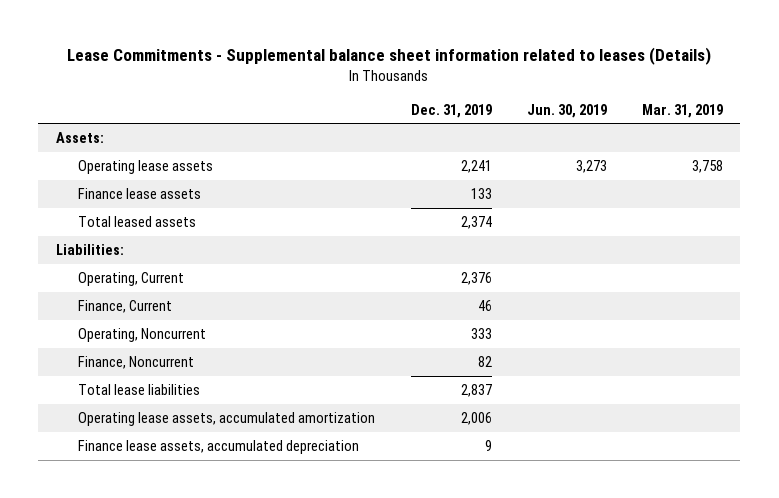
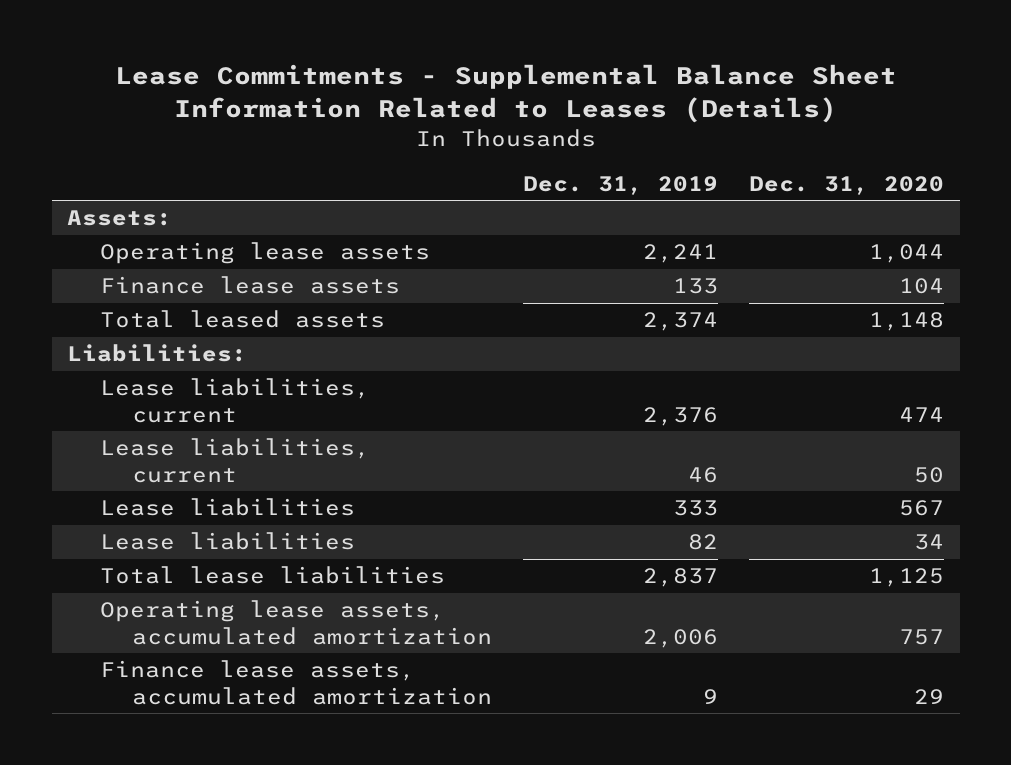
[67,47,712,66] Lease Commitments - Supplemental balance sheet information related to leases (Details) -> [114,64,897,124] Lease Commitments - Supplemental Balance Sheet Information Related to Leases (Details)
[526,103,607,118] Jun. 30, 2019 -> none
[641,103,723,118] Mar. 31, 2019 -> none
none -> [749,175,945,195] Dec. 31, 2020
[78,271,185,286] Operating, Current -> [99,378,370,423] Lease liabilities, current
[78,299,173,313] Finance, Current -> [99,438,370,483] Lease liabilities, current
[78,327,207,342] Operating, Noncurrent -> [99,498,355,517] Lease liabilities
[78,355,195,369] Finance, Noncurrent -> [99,532,355,551] Lease liabilities
[78,439,360,454] Finance lease assets, accumulated depreciation -> [99,660,493,705] Finance lease assets, accumulated amortization

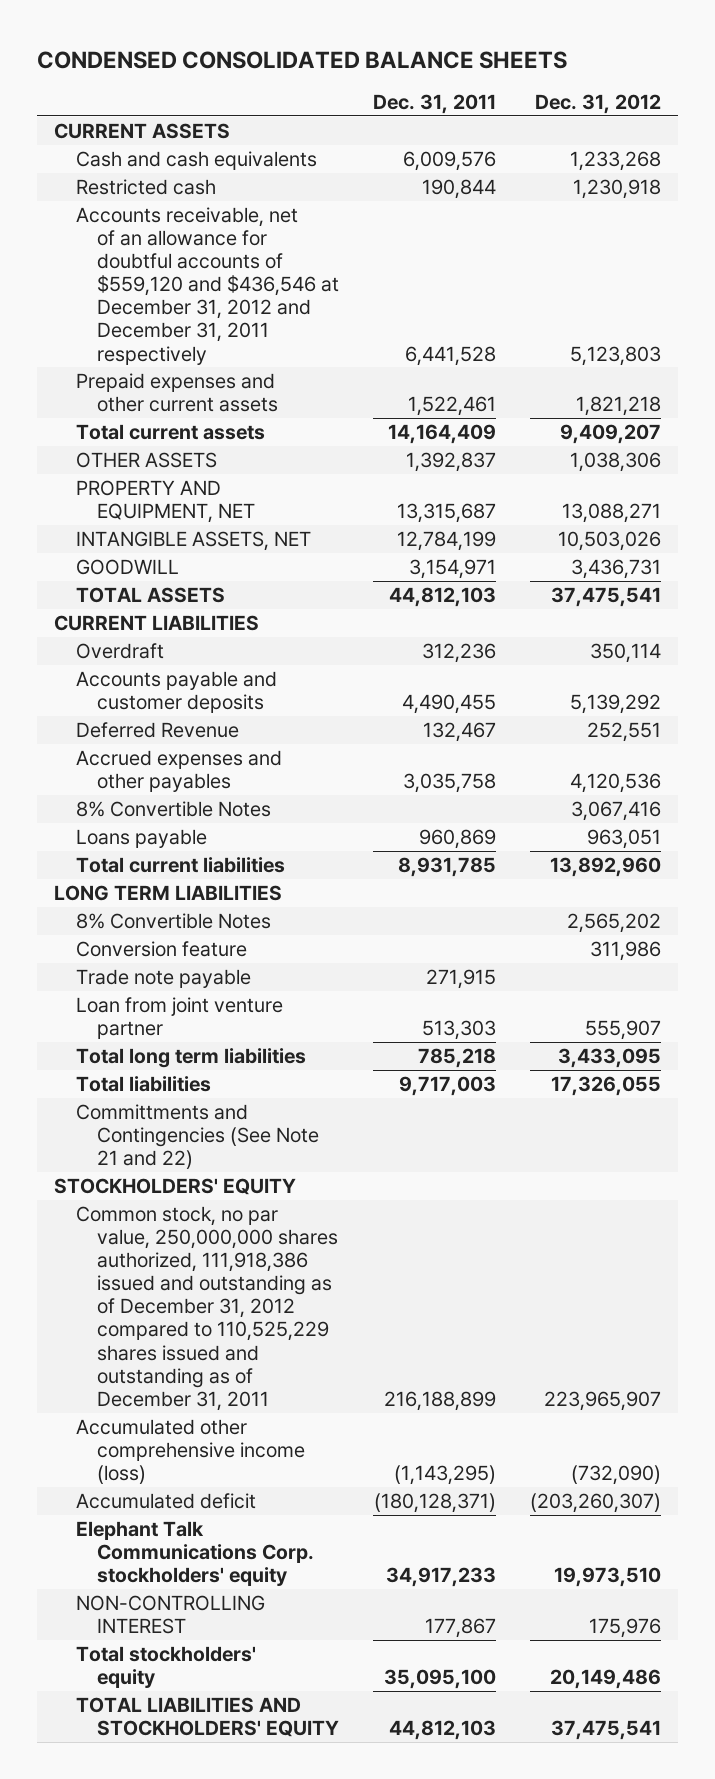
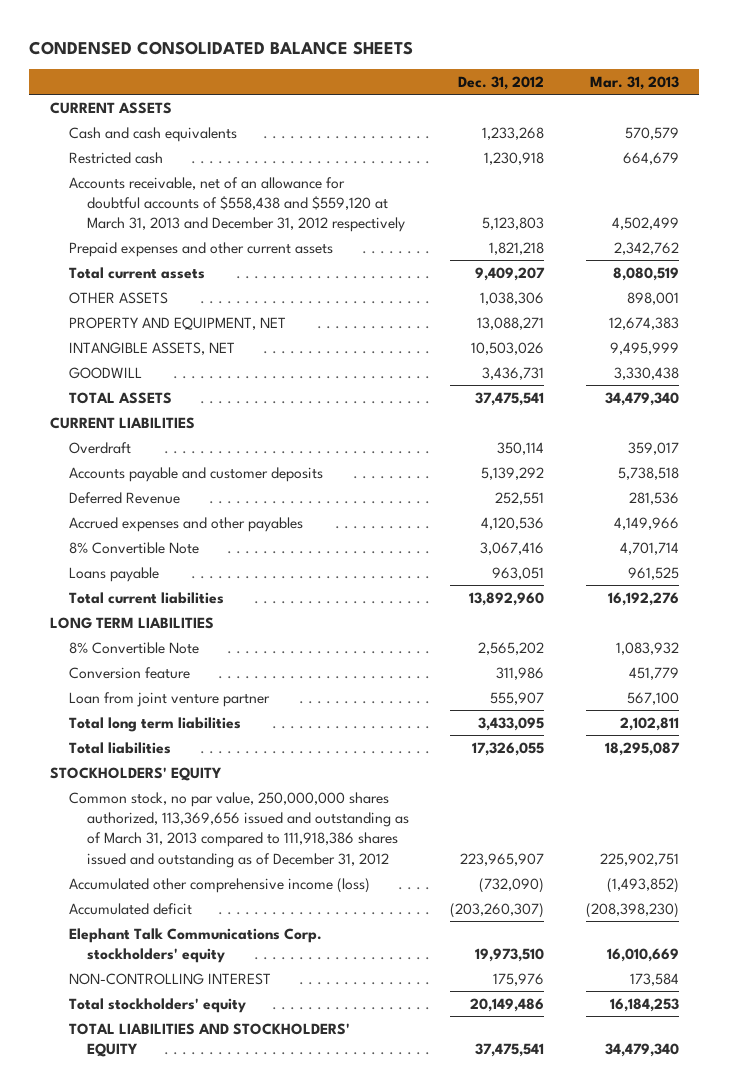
[372,94,496,115] Dec. 31, 2011 -> none
none -> [589,75,679,90] Mar. 31, 2013
[75,206,339,365] Accounts receivable, net of an allowance for doubtful accounts of $559,120 and $436,546 at December 31, 2012 and December 31, 2011 respectively -> [68,176,406,233] Accounts receivable, net of an allowance for doubtful accounts of $558,438 and $559,120 at March 31, 2013 and December 31, 2012 respectively
[75,800,271,817] 8% Convertible Notes -> [68,541,199,554] 8% Convertible Note
[75,912,271,929] 8% Convertible Notes -> [68,641,199,654] 8% Convertible Note
[75,968,251,988] Trade note payable -> none
[75,1103,319,1170] Committments and Contingencies (See Note 21 and 22) -> none
[75,1205,338,1411] Common stock, no par value, 250,000,000 shares authorized, 111,918,386 issued and outstanding as of December 31, 2012 compared to 110,525,229 shares issued and outstanding as of December 31, 2011 -> [68,791,410,868] Common stock, no par value, 250,000,000 shares authorized, 113,369,656 issued and outstanding as of March 31, 2013 compared to 111,918,386 shares issued and outstanding as of December 31, 2012

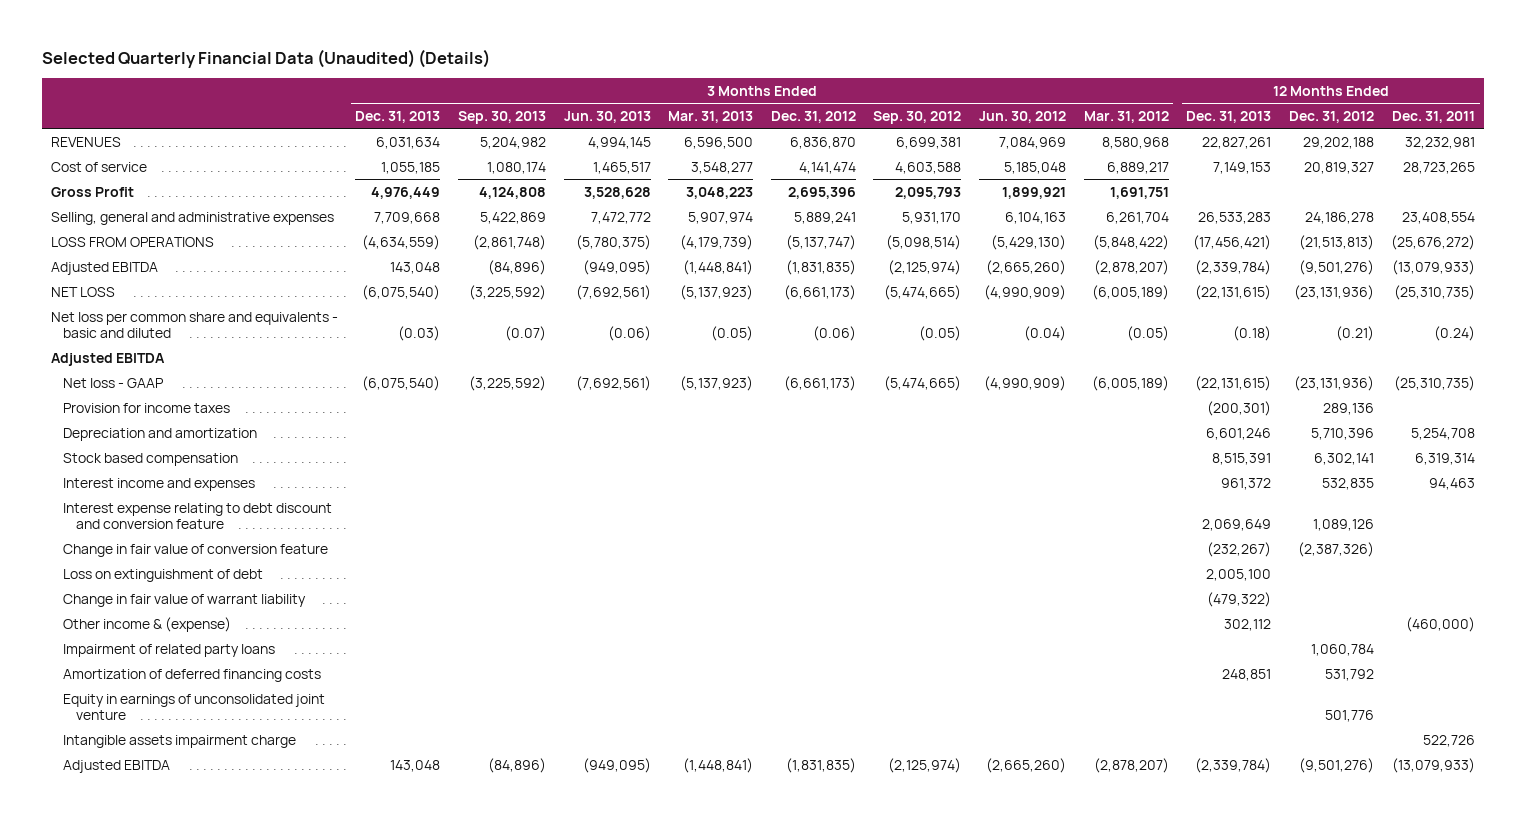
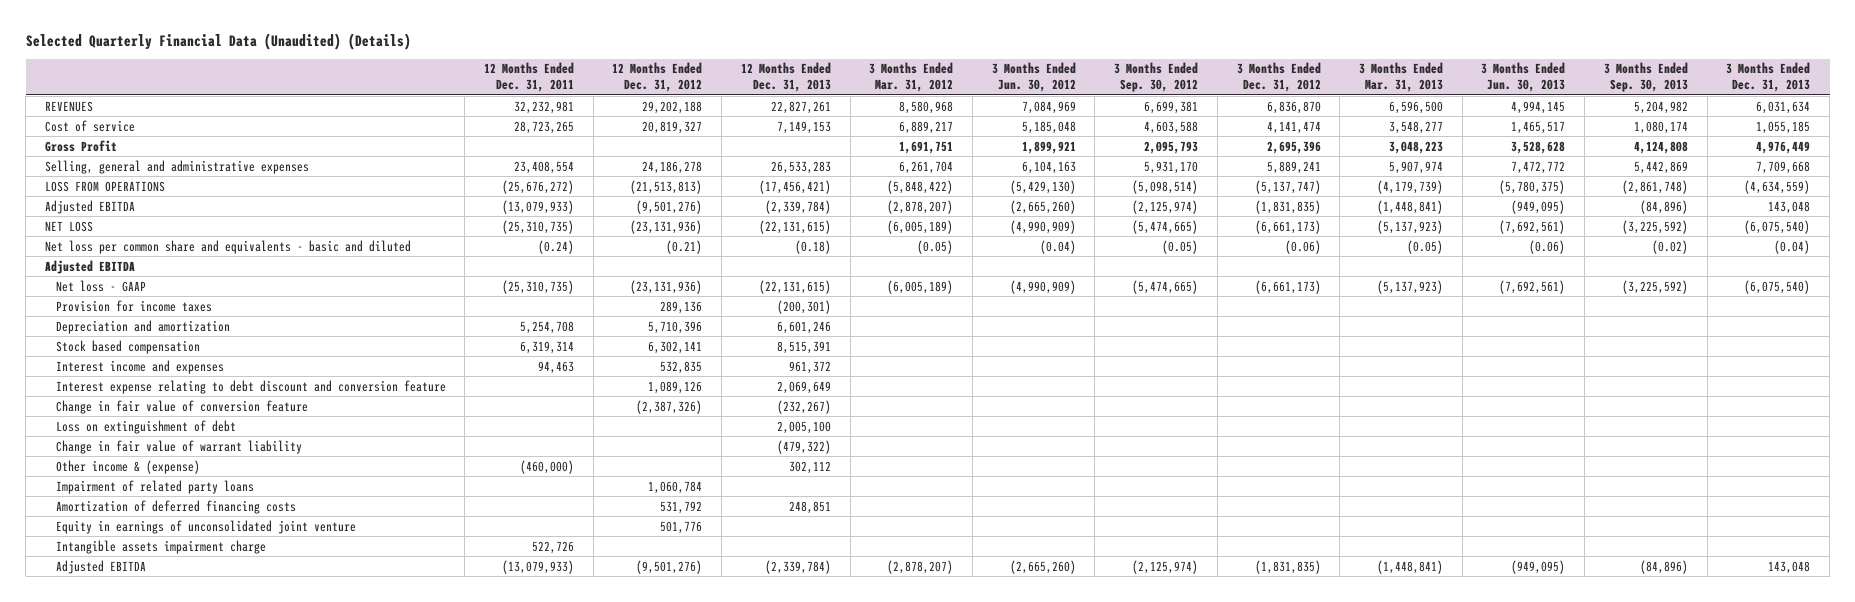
[479,211,546,224] 5,422,869 -> [1633,160,1688,174] 5,442,869
[398,326,441,342] (0.03) -> [1774,239,1811,254] (0.04)
[504,326,546,342] (0.07) -> [1651,239,1688,254] (0.02)

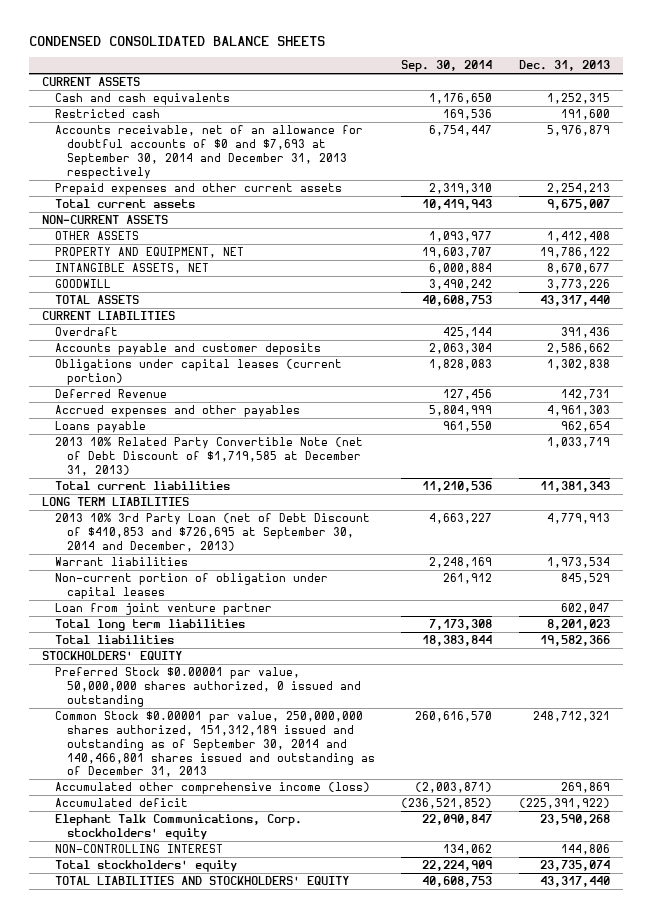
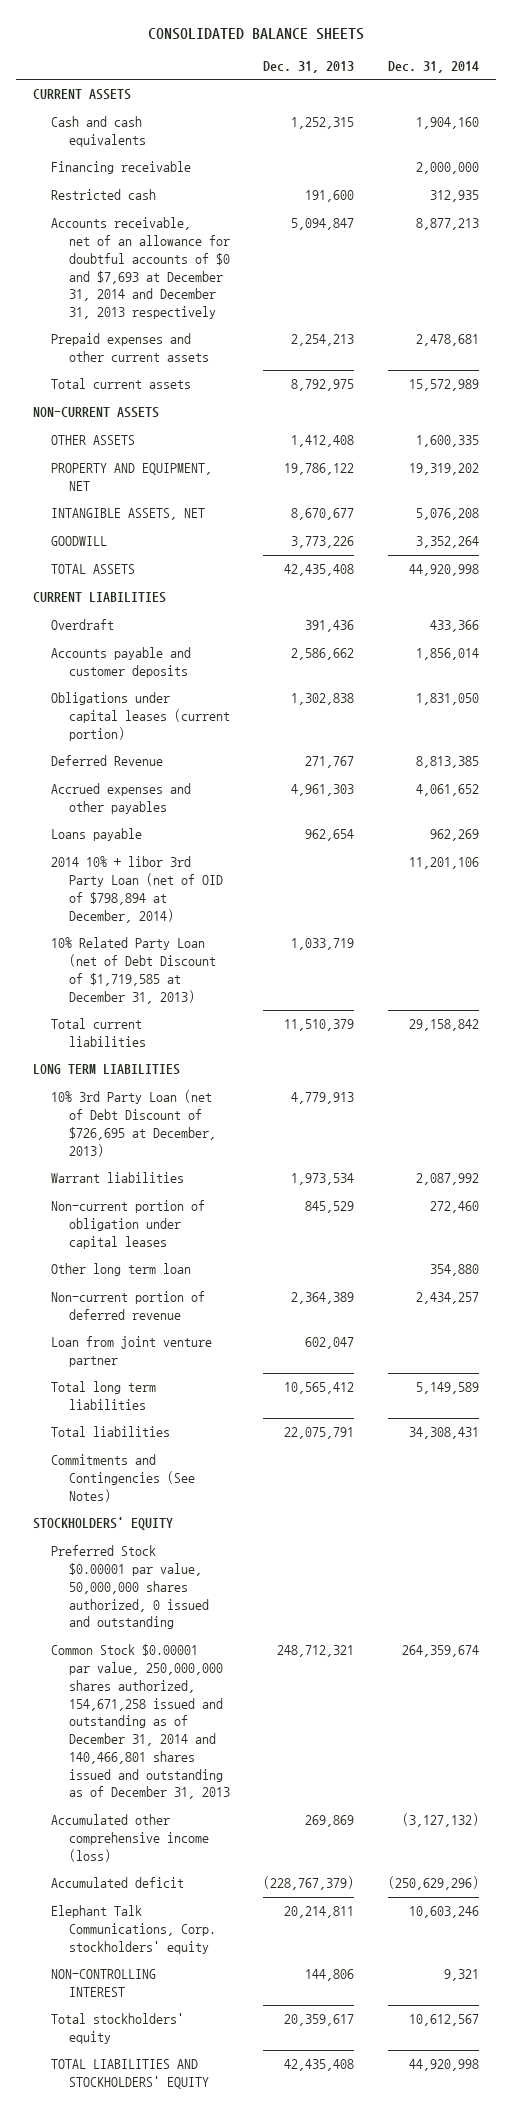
[29,36,326,47] CONDENSED CONSOLIDATED BALANCE SHEETS -> [148,27,365,40] CONSOLIDATED BALANCE SHEETS
[401,60,493,73] Sep. 30, 2014 -> none
none -> [388,61,480,74] Dec. 31, 2014
none -> [50,161,191,175] Financing receivable
[54,125,363,179] Accounts receivable, net of an allowance for doubtful accounts of $0 and $7,693 at September 30, 2014 and December 31, 2013 respectively -> [50,217,230,320] Accounts receivable, net of an allowance for doubtful accounts of $0 and $7,693 at December 31, 2014 and December 31, 2013 respectively
[546,125,610,137] 5,976,879 -> [291,218,355,231] 5,094,847
[546,199,610,211] 9,675,007 -> [291,379,355,392] 8,792,975
[539,295,610,307] 43,317,440 -> [284,564,355,577] 42,435,408
[560,389,610,401] 142,731 -> [305,756,355,769] 271,767
none -> [50,856,223,923] 2014 10% + libor 3rd Party Loan (net of OID of $798,894 at December, 2014)
[54,437,363,476] 2013 10% Related Party Convertible Note (net of Debt Discount of $1,719,585 at December 31, 2013) -> [50,937,216,1004] 10% Related Party Loan (net of Debt Discount of $1,719,585 at December 31, 2013)
[539,481,610,493] 11,381,343 -> [284,1019,355,1032] 11,510,379
[54,513,370,552] 2013 10% 3rd Party Loan (net of Debt Discount of $410,853 and $726,695 at September 30, 2014 and December, 2013) -> [50,1090,216,1157] 10% 3rd Party Loan (net of Debt Discount of $726,695 at December, 2013)
none -> [50,1263,191,1277] Other long term loan
none -> [50,1291,205,1321] Non-current portion of deferred revenue
[546,619,610,631] 8,201,023 -> [284,1382,355,1395] 10,565,412
[539,635,610,647] 19,582,366 -> [284,1427,355,1440] 22,075,791
none -> [50,1454,195,1502] Commitments and Contingencies (See Notes)
[54,711,375,778] Common Stock $0.00001 par value, 250,000,000 shares authorized, 151,312,189 issued and outstanding as of September 30, 2014 and 140,466,801 shares issued and outstanding as of December 31, 2013 -> [50,1644,230,1800] Common Stock $0.00001 par value, 250,000,000 shares authorized, 154,671,258 issued and outstanding as of December 31, 2014 and 140,466,801 shares issued and outstanding as of December 31, 2013
[518,798,610,810] (225,391,922) -> [263,1876,355,1891] (228,767,379)
[539,814,610,826] 23,590,268 -> [284,1906,355,1919] 20,214,811
[539,860,610,872] 23,735,074 -> [284,2014,355,2027] 20,359,617
[539,876,610,888] 43,317,440 -> [284,2059,355,2072] 42,435,408

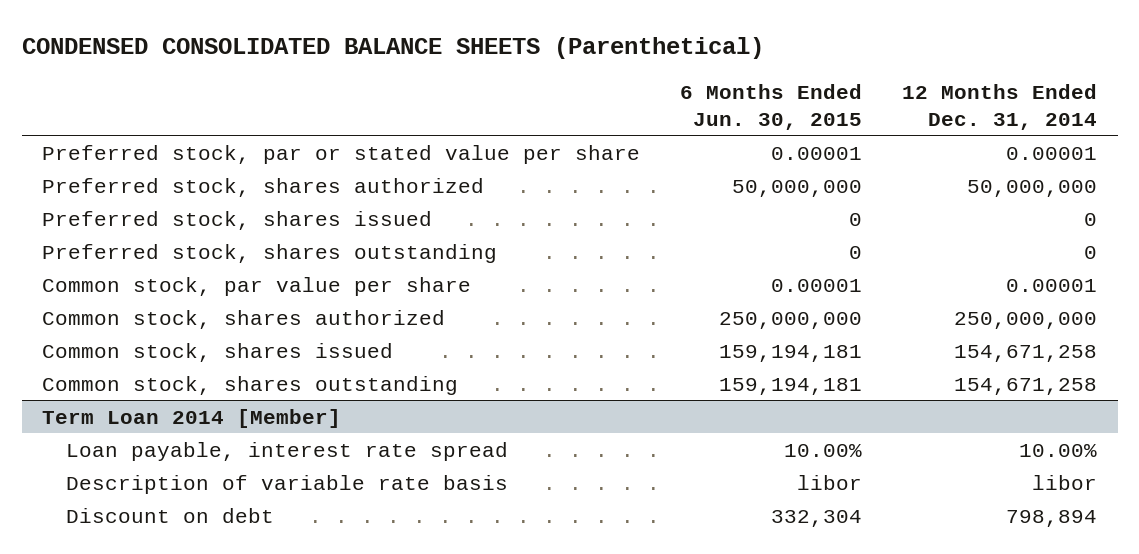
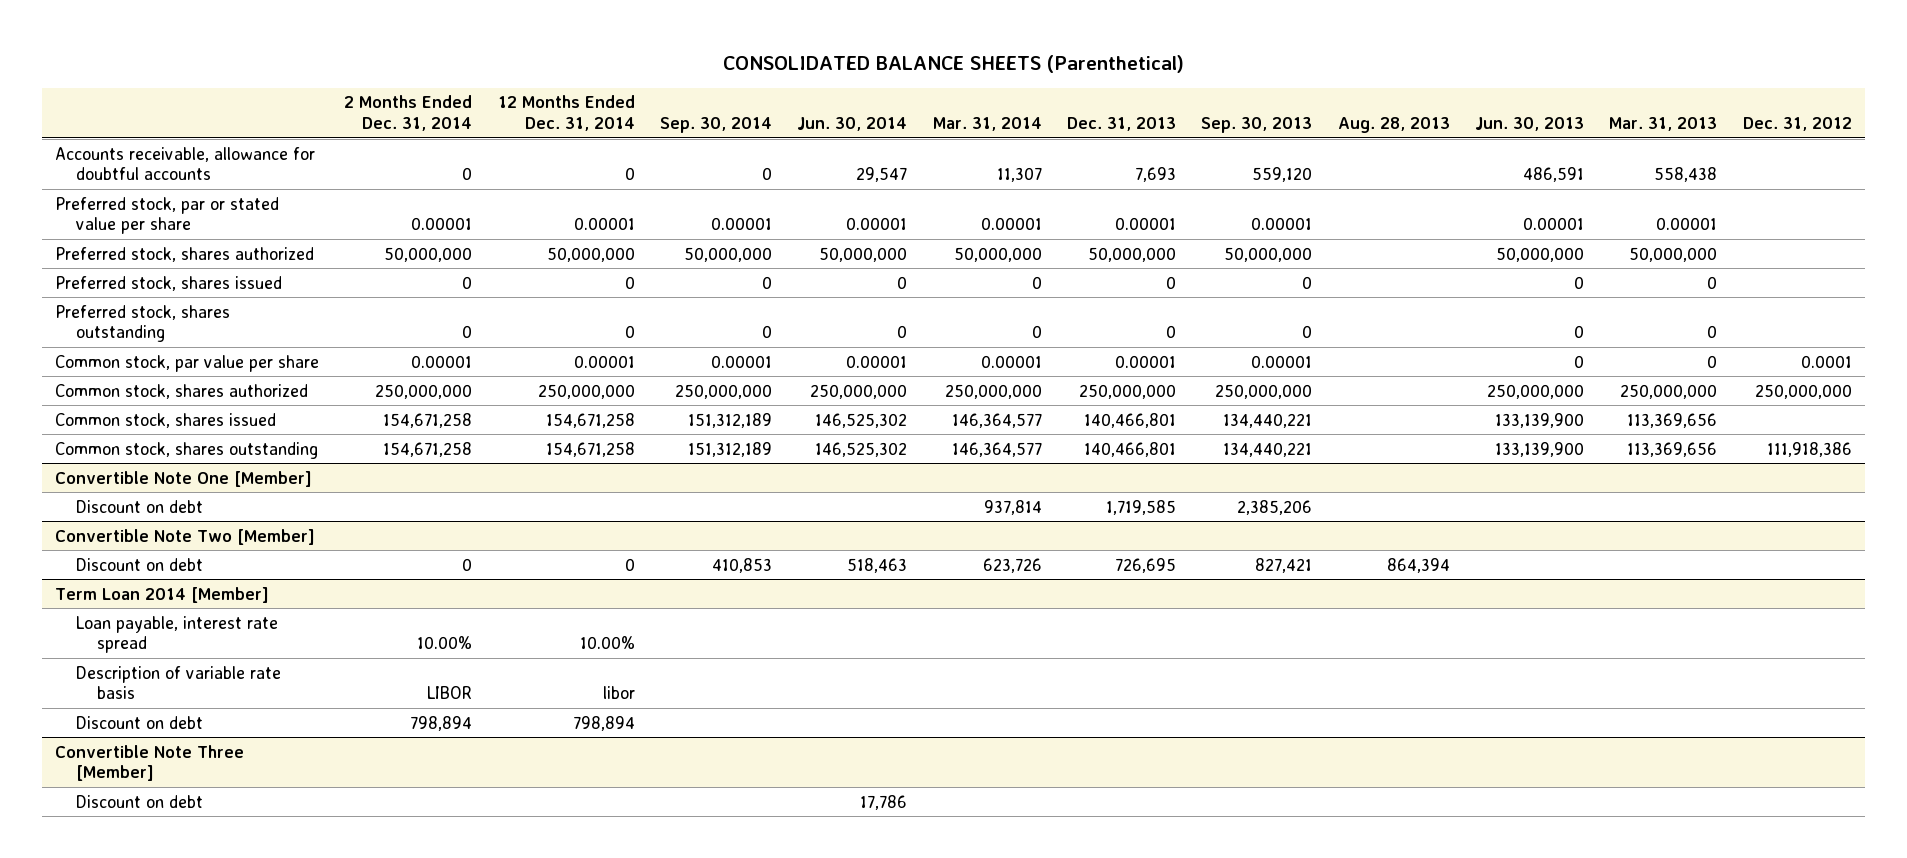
[21,37,764,60] CONDENSED CONSOLIDATED BALANCE SHEETS (Parenthetical) -> [723,54,1185,73] CONSOLIDATED BALANCE SHEETS (Parenthetical)
[680,83,863,130] 6 Months Ended Jun. 30, 2015 -> none
none -> [344,95,473,131] 2 Months Ended Dec. 31, 2014
none -> [660,116,773,133] Sep. 30, 2014
none -> [797,116,908,131] Jun. 30, 2014
none -> [932,116,1042,131] Mar. 31, 2014
none -> [1067,116,1177,131] Dec. 31, 2013
none -> [1201,116,1313,133] Sep. 30, 2013
none -> [1337,116,1450,133] Aug. 28, 2013
none -> [1475,116,1585,131] Jun. 30, 2013
none -> [1609,116,1718,131] Mar. 31, 2013
none -> [1742,116,1852,131] Dec. 31, 2012
none -> [54,146,315,181] Accounts receivable, allowance for doubtful accounts
none -> [54,470,312,487] Convertible Note One [Member]
none -> [75,499,203,513] Discount on debt
none -> [54,528,315,545] Convertible Note Two [Member]
none -> [75,557,203,571] Discount on debt
none -> [54,744,244,782] Convertible Note Three [Member]
none -> [75,794,203,808] Discount on debt

